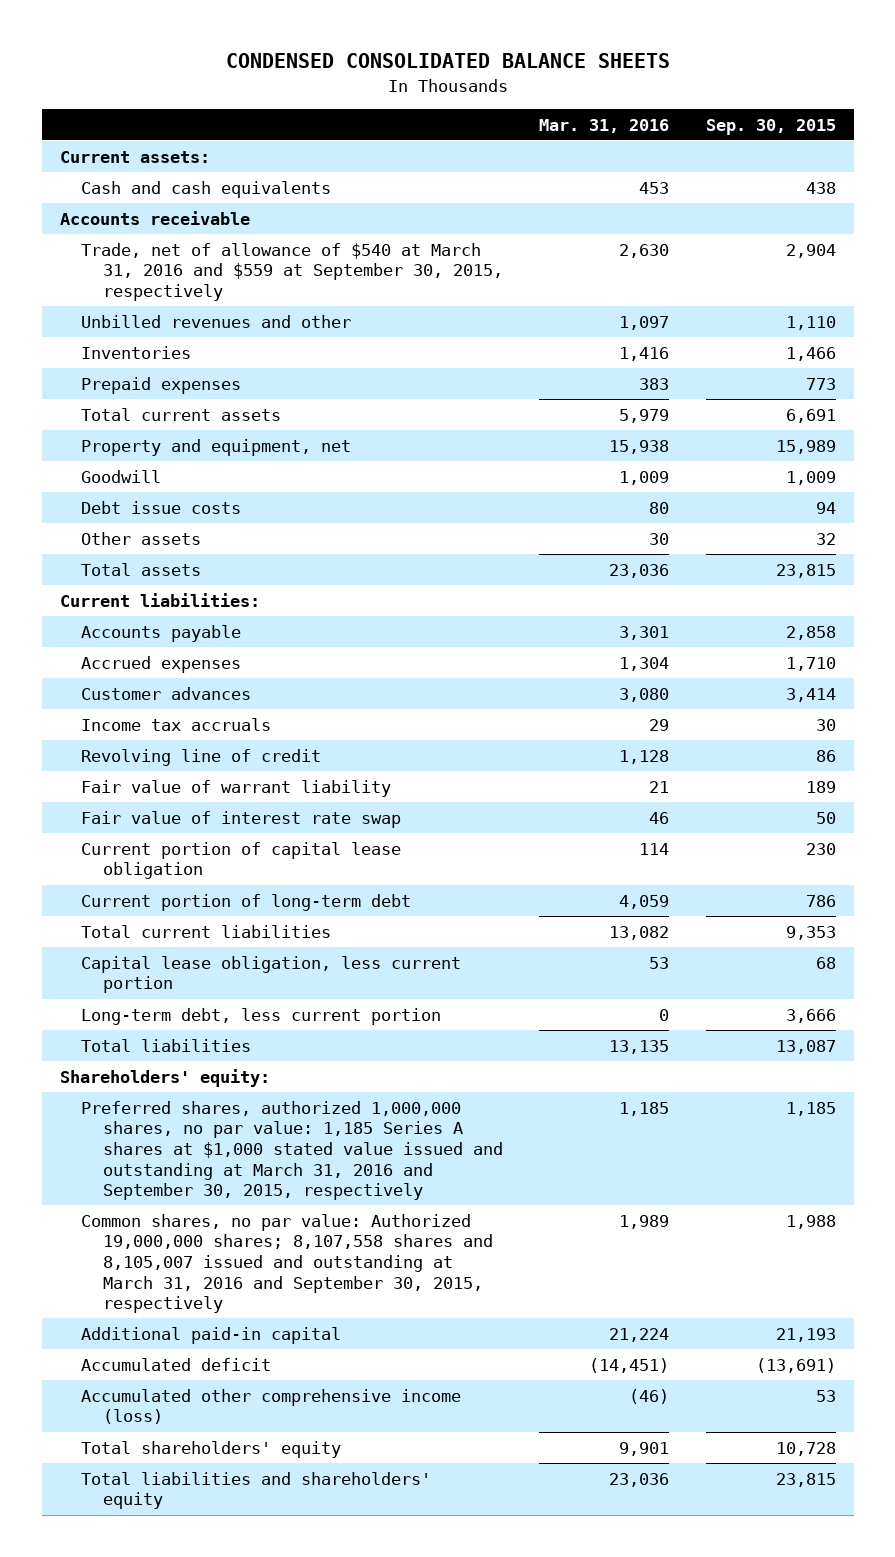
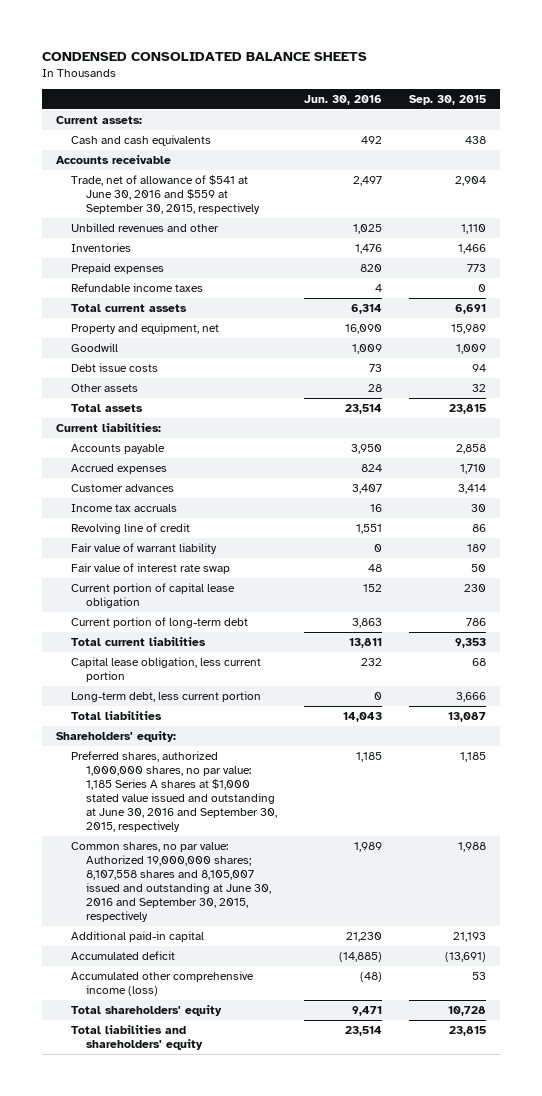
[539,118,670,133] Mar. 31, 2016 -> none
none -> [304,95,383,106] Jun. 30, 2016
[81,242,504,302] Trade, net of allowance of $540 at March 31, 2016 and $559 at September 30, 2015, respectively -> [70,174,261,214] Trade, net of allowance of $541 at June 30, 2016 and $559 at September 30, 2015, respectively
none -> [70,282,203,292] Refundable income taxes
[81,1100,504,1201] Preferred shares, authorized 1,000,000 shares, no par value: 1,185 Series A shares at $1,000 stated value issued and outstanding at March 31, 2016 and September 30, 2015, respectively -> [70,750,278,833] Preferred shares, authorized 1,000,000 shares, no par value: 1,185 Series A shares at $1,000 stated value issued and outstanding at June 30, 2016 and September 30, 2015, respectively
[81,1213,494,1314] Common shares, no par value: Authorized 19,000,000 shares; 8,107,558 shares and 8,105,007 issued and outstanding at March 31, 2016 and September 30, 2015, respectively -> [70,841,272,923] Common shares, no par value: Authorized 19,000,000 shares; 8,107,558 shares and 8,105,007 issued and outstanding at June 30, 2016 and September 30, 2015, respectively

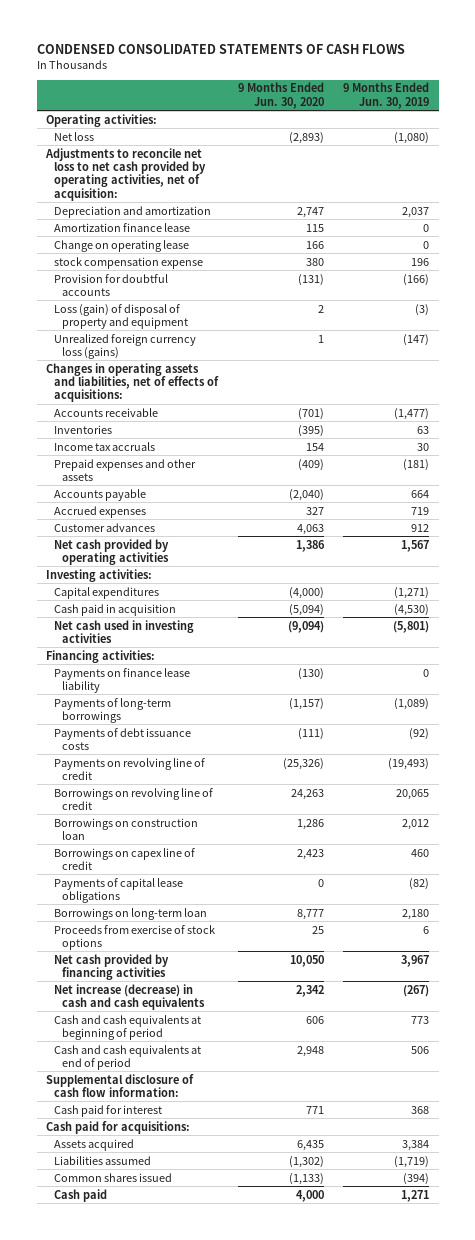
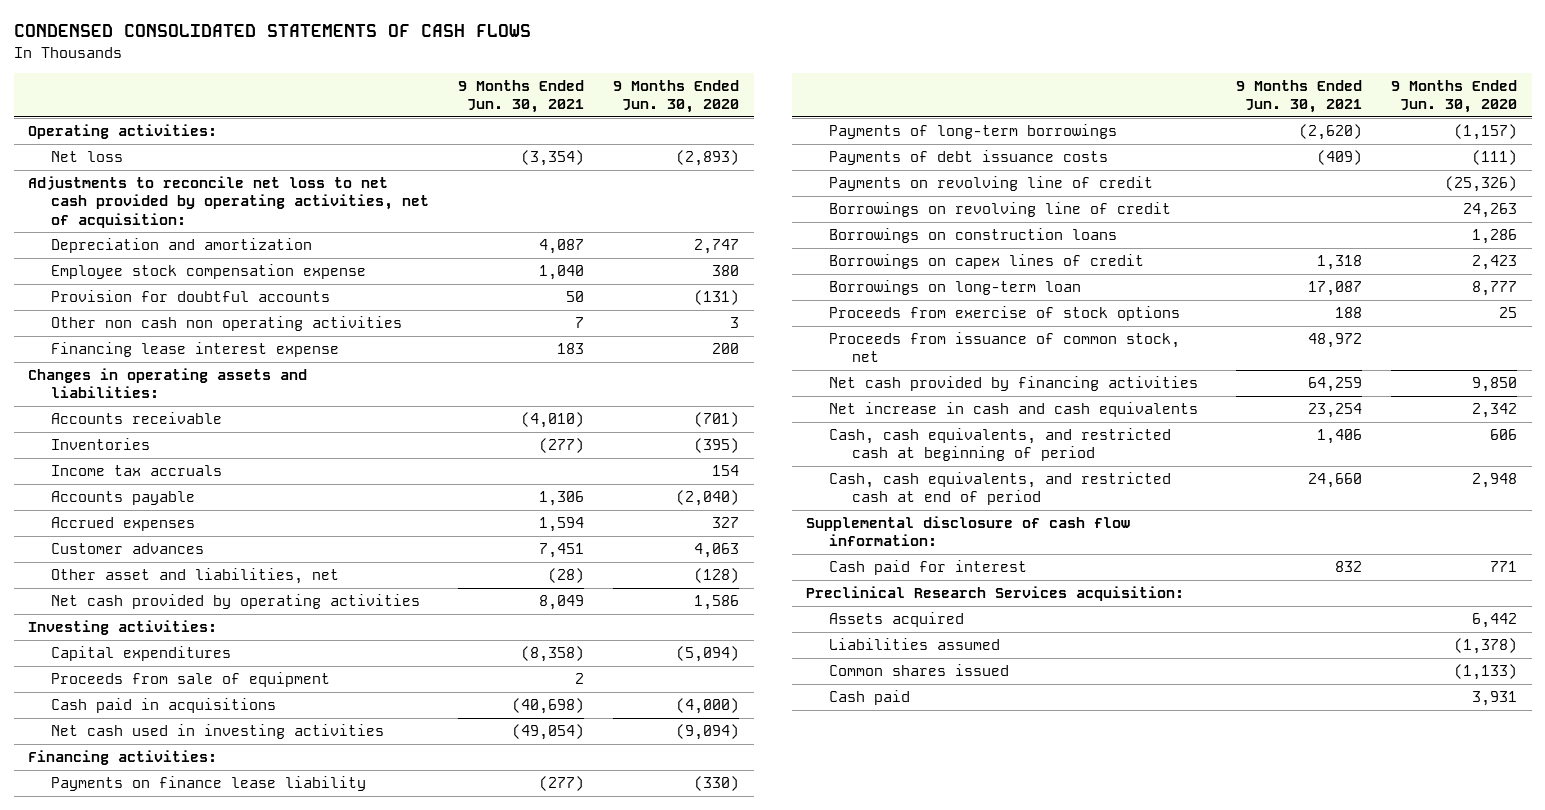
[342,82,429,109] 9 Months Ended Jun. 30, 2019 -> none
none -> [458,79,585,114] 9 Months Ended Jun. 30, 2021
[54,222,191,232] Amortization finance lease -> none
[54,239,190,252] Change on operating lease -> none
[54,256,204,269] stock compensation expense -> [51,264,367,280] Employee stock compensation expense
[54,303,189,329] Loss (gain) of disposal of property and equipment -> none
[54,333,197,359] Unrealized foreign currency loss (gains) -> none
none -> [51,316,403,332] Other non cash non operating activities
none -> [51,342,340,358] Financing lease interest expense
[46,362,220,403] Changes in operating assets and liabilities, net of effects of acquisitions: -> [28,368,308,399] Changes in operating assets and liabilities:
[54,458,197,481] Prepaid expenses and other assets -> none
none -> [51,568,340,585] Other asset and liabilities, net
[295,539,325,552] 1,386 -> [694,595,740,611] 1,586
[288,586,324,599] (4,000) -> [676,646,740,663] (5,094)
none -> [51,672,331,688] Proceeds from sale of equipment
[54,603,177,616] Cash paid in acquisition -> [51,698,277,714] Cash paid in acquisitions
[288,603,324,616] (5,094) -> [676,698,740,715] (4,000)
[297,667,324,680] (130) -> [694,776,740,792] (330)
[54,877,184,903] Payments of capital lease obligations -> none
[54,817,199,840] Borrowings on construction loan -> [828,228,1117,244] Borrowings on construction loans
[54,847,196,870] Borrowings on capex line of credit -> [828,254,1144,270] Borrowings on capex lines of credit
none -> [828,332,1180,363] Proceeds from issuance of common stock, net
[289,954,324,967] 10,050 -> [1472,377,1518,393] 9,850
[54,983,206,1010] Net increase (decrease) in cash and cash equivalents -> [828,402,1198,418] Net increase in cash and cash equivalents
[54,1014,202,1040] Cash and cash equivalents at beginning of period -> [828,428,1171,462] Cash, cash equivalents, and restricted cash at beginning of period
[54,1044,202,1070] Cash and cash equivalents at end of period -> [828,472,1171,506] Cash, cash equivalents, and restricted cash at end of period
[46,1120,191,1134] Cash paid for acquisitions: -> [806,586,1185,602] Preclinical Research Services acquisition:
[296,1139,324,1151] 6,435 -> [1472,613,1518,629] 6,442
[288,1155,324,1168] (1,302) -> [1454,638,1518,655] (1,378)
[295,1189,324,1202] 4,000 -> [1472,691,1518,707] 3,931

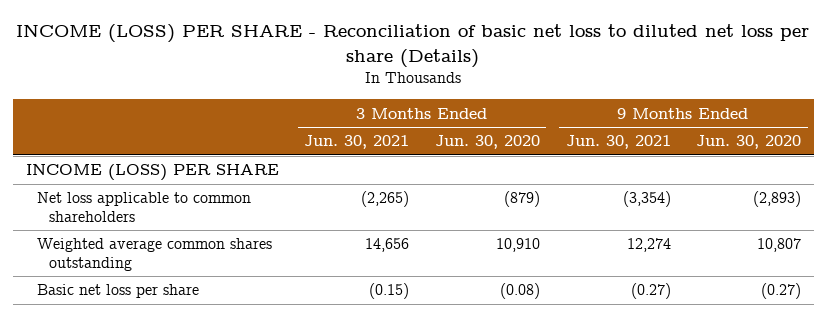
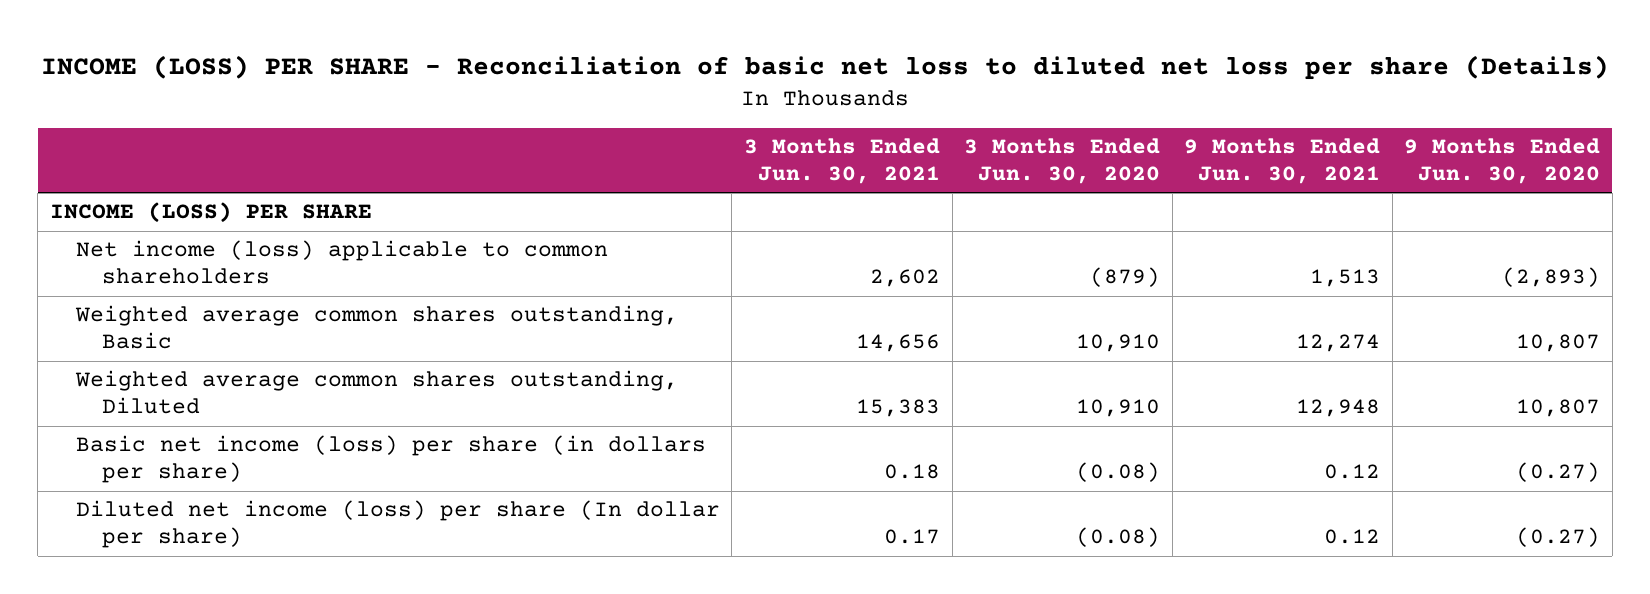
[37,192,252,222] Net loss applicable to common shareholders -> [75,240,608,285] Net income (loss) applicable to common shareholders
[361,191,410,208] (2,265) -> [870,269,941,288] 2,602
[622,191,671,208] (3,354) -> [1310,269,1381,288] 1,513
[37,238,273,271] Weighted average common shares outstanding -> [74,305,678,350] Weighted average common shares outstanding, Basic
none -> [74,370,678,415] Weighted average common shares outstanding, Diluted
[37,284,200,299] Basic net loss per share -> [75,435,706,484] Basic net income (loss) per share (in dollars per share)
[369,283,410,300] (0.15) -> [884,464,941,480] 0.18
[630,283,671,300] (0.27) -> [1324,464,1381,480] 0.12
none -> [75,500,720,549] Diluted net income (loss) per share (In dollar per share)

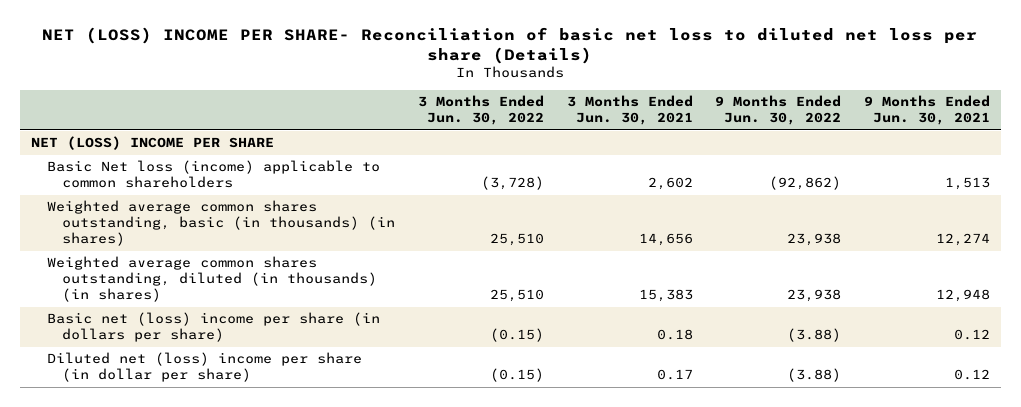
[41,54,1610,80] INCOME (LOSS) PER SHARE - Reconciliation of basic net loss to diluted net loss per share (Details) -> [42,26,978,64] NET (LOSS) INCOME PER SHARE- Reconciliation of basic net loss to diluted net loss per share (Details)
[964,138,1161,185] 3 Months Ended Jun. 30, 2020 -> none
[1404,138,1601,185] 9 Months Ended Jun. 30, 2020 -> none
none -> [417,95,544,126] 3 Months Ended Jun. 30, 2022
none -> [715,95,842,126] 9 Months Ended Jun. 30, 2022
[49,202,372,224] INCOME (LOSS) PER SHARE -> [30,136,274,151] NET (LOSS) INCOME PER SHARE
[75,240,608,285] Net income (loss) applicable to common shareholders -> [46,160,380,189] Basic Net loss (income) applicable to common shareholders
[74,305,678,350] Weighted average common shares outstanding, Basic -> [46,200,396,247] Weighted average common shares outstanding, basic (in thousands) (in shares)
[74,370,678,415] Weighted average common shares outstanding, Diluted -> [46,256,378,303] Weighted average common shares outstanding, diluted (in thousands) (in shares)
[75,435,706,484] Basic net income (loss) per share (in dollars per share) -> [46,312,380,343] Basic net (loss) income per share (in dollars per share)
[75,500,720,549] Diluted net income (loss) per share (In dollar per share) -> [46,352,362,383] Diluted net (loss) income per share (in dollar per share)

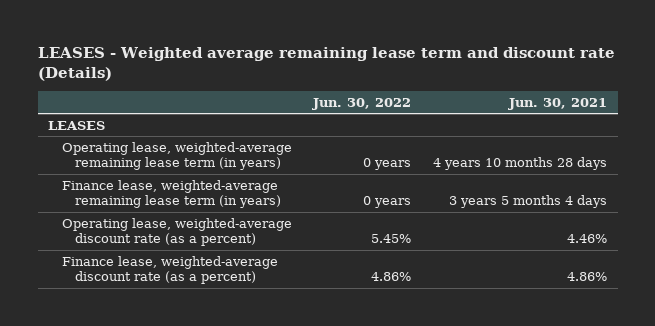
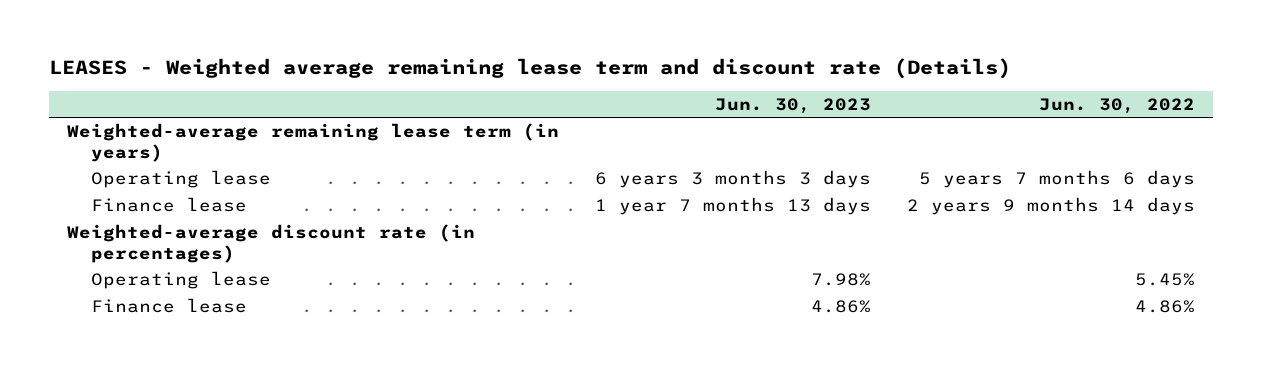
[507,97,607,110] Jun. 30, 2021 -> none
none -> [715,97,872,114] Jun. 30, 2023
[48,120,106,130] LEASES -> none
none -> [66,123,559,162] Weighted-average remaining lease term (in years)
[61,141,292,171] Operating lease, weighted-average remaining lease term (in years) -> [91,170,272,189] Operating lease
[363,158,412,171] 0 years -> [919,170,1196,189] 5 years 7 months 6 days
[61,179,282,209] Finance lease, weighted-average remaining lease term (in years) -> [91,197,248,213] Finance lease
[363,196,412,209] 0 years -> [907,197,1196,216] 2 years 9 months 14 days
none -> [66,224,475,263] Weighted-average discount rate (in percentages)
[61,217,292,247] Operating lease, weighted-average discount rate (as a percent) -> [91,271,272,290] Operating lease
[61,255,278,285] Finance lease, weighted-average discount rate (as a percent) -> [91,298,248,314] Finance lease

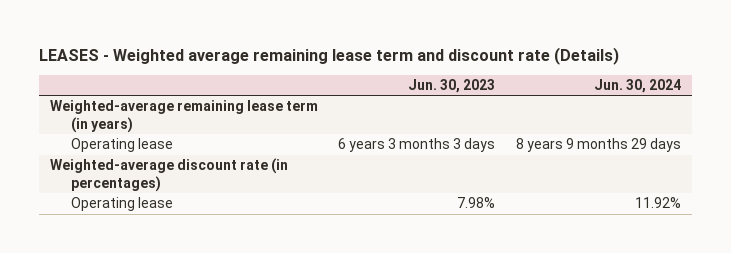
[1039,97,1196,114] Jun. 30, 2022 -> none
none -> [594,79,682,94] Jun. 30, 2024
[91,197,248,213] Finance lease -> none
[91,298,248,314] Finance lease -> none

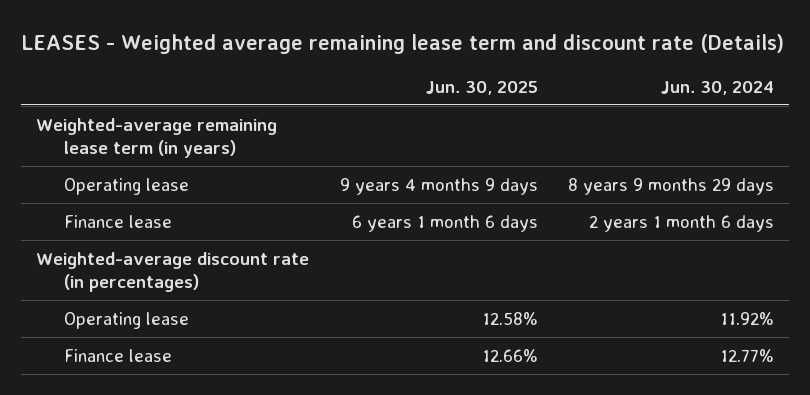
[408,79,496,94] Jun. 30, 2023 -> none
none -> [425,80,538,95] Jun. 30, 2025
none -> [63,214,172,228] Finance lease
none -> [63,348,172,362] Finance lease

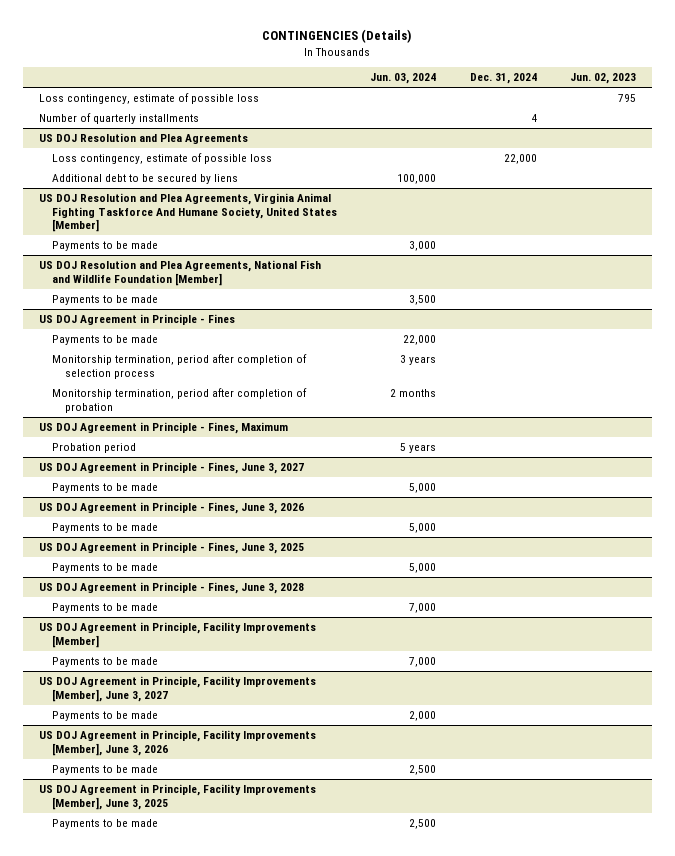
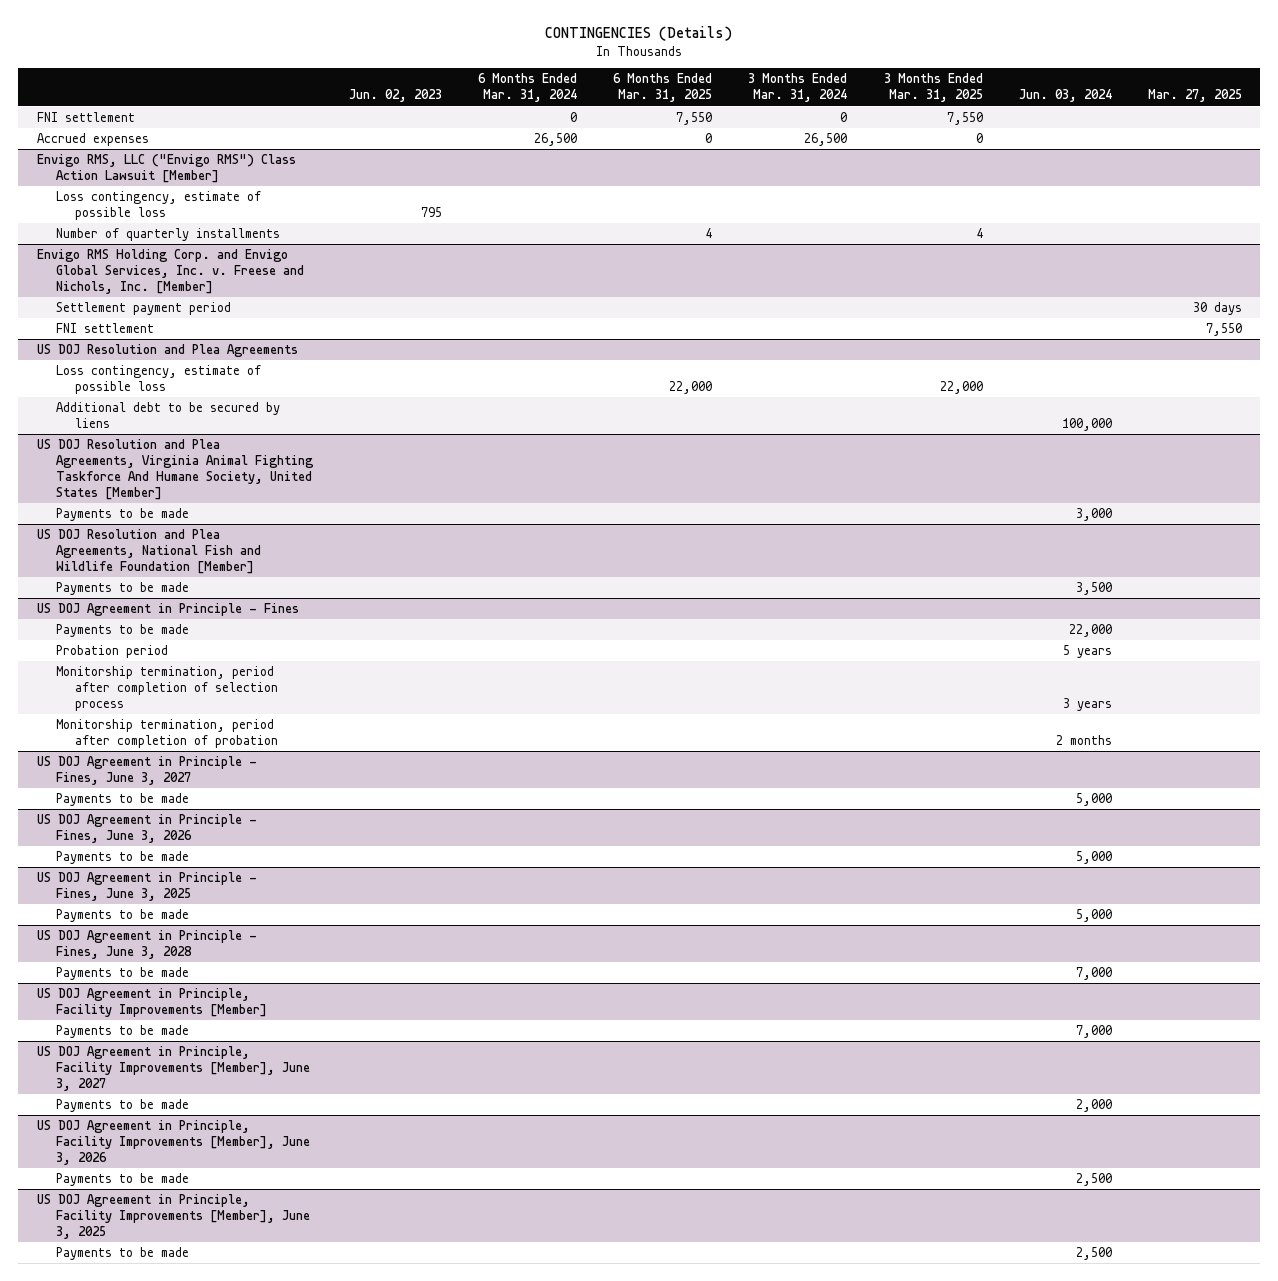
[469,73,537,85] Dec. 31, 2024 -> none
none -> [478,73,578,103] 6 Months Ended Mar. 31, 2024
none -> [613,73,713,103] 6 Months Ended Mar. 31, 2025
none -> [748,73,848,103] 3 Months Ended Mar. 31, 2024
none -> [883,73,983,103] 3 Months Ended Mar. 31, 2025
none -> [1147,89,1242,103] Mar. 27, 2025
none -> [36,112,135,123] FNI settlement
none -> [36,133,149,147] Accrued expenses
none -> [36,154,296,184] Envigo RMS, LLC ("Envigo RMS") Class Action Lawsuit [Member]
none -> [36,249,305,295] Envigo RMS Holding Corp. and Envigo Global Services, Inc. v. Freese and Nichols, Inc. [Member]
none -> [56,302,232,316] Settlement payment period
none -> [56,323,155,334] FNI settlement
none -> [56,645,169,659] Probation period
[39,422,289,435] US DOJ Agreement in Principle - Fines, Maximum -> none
[52,443,137,454] Probation period -> none

